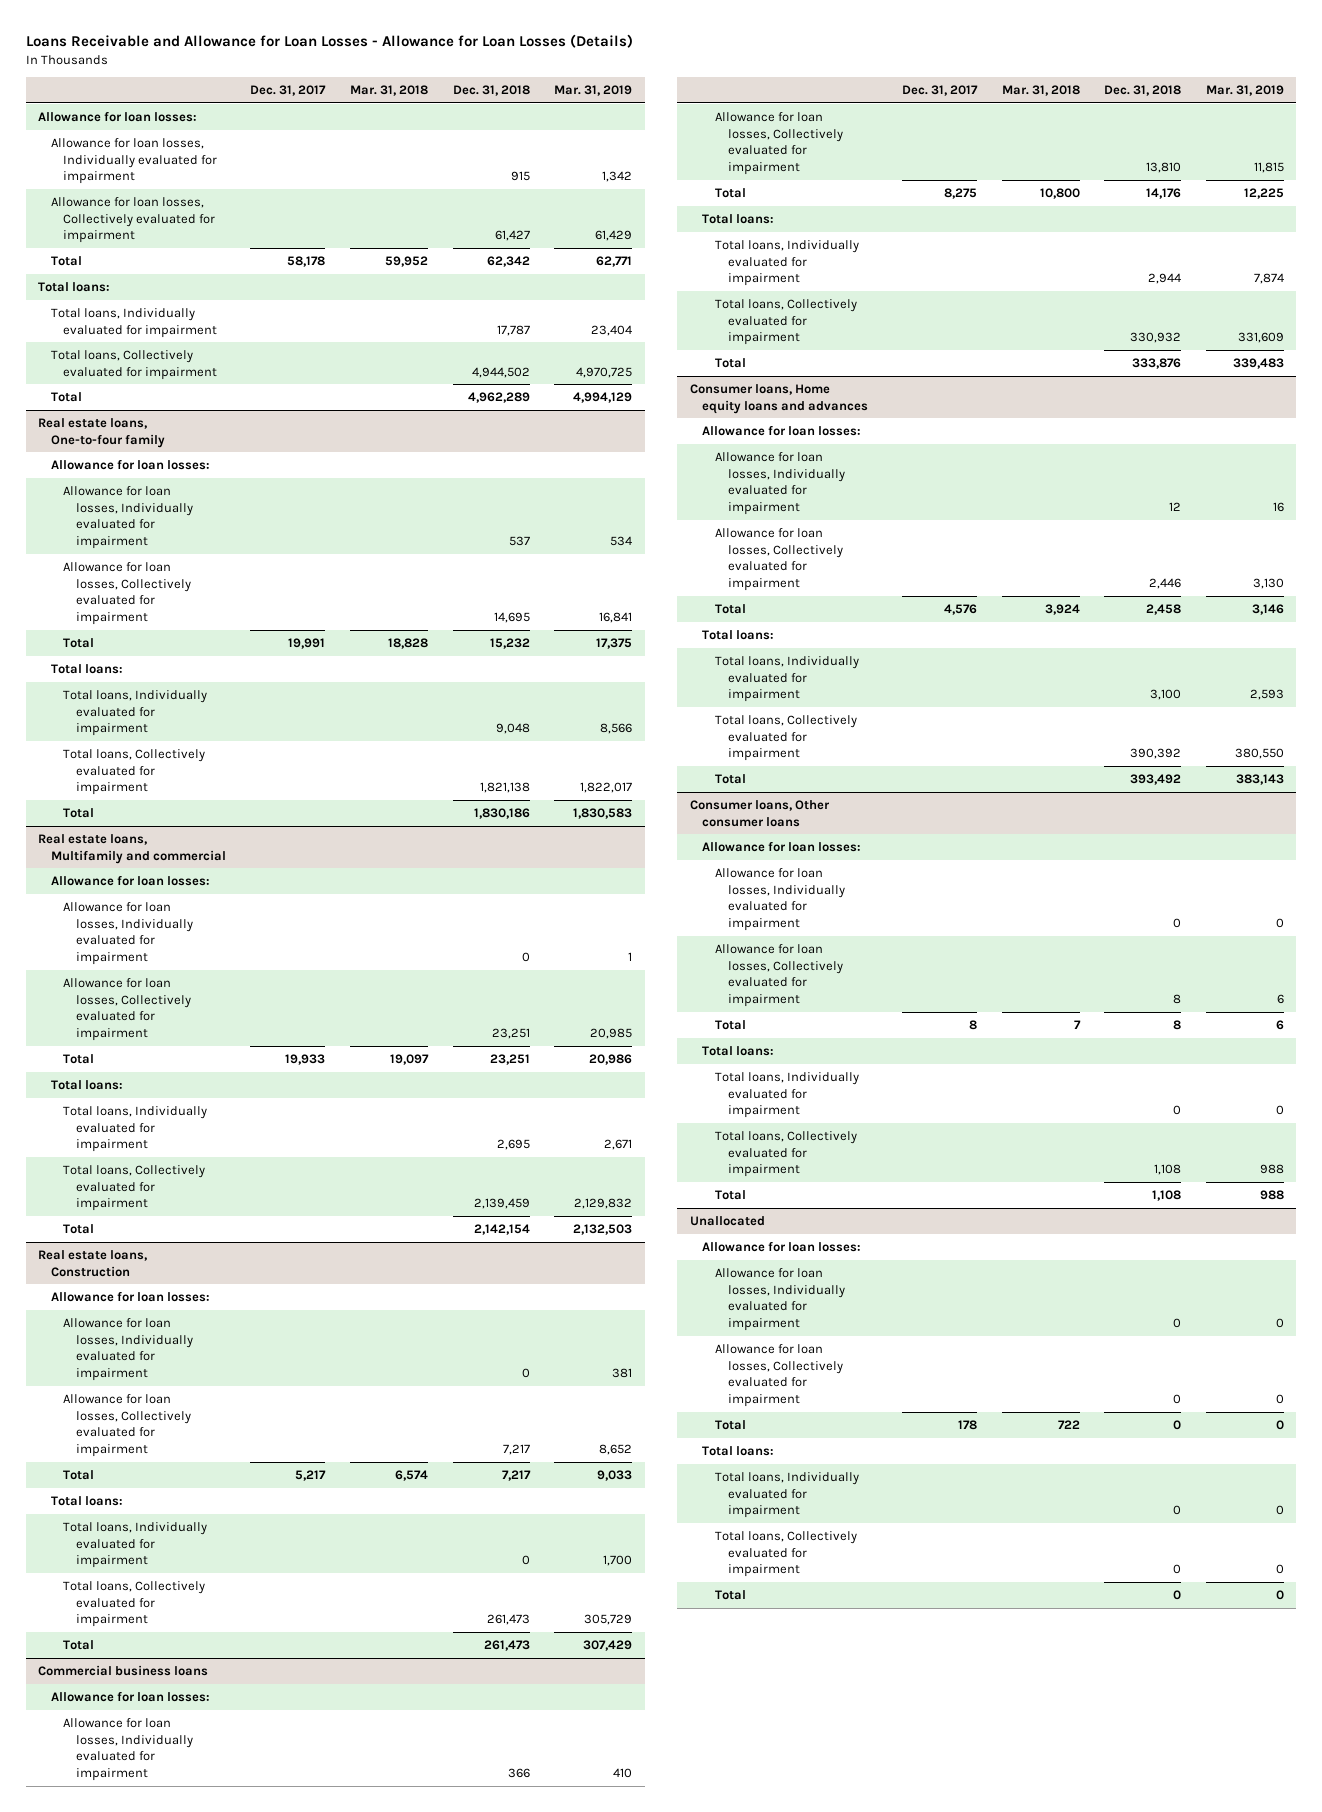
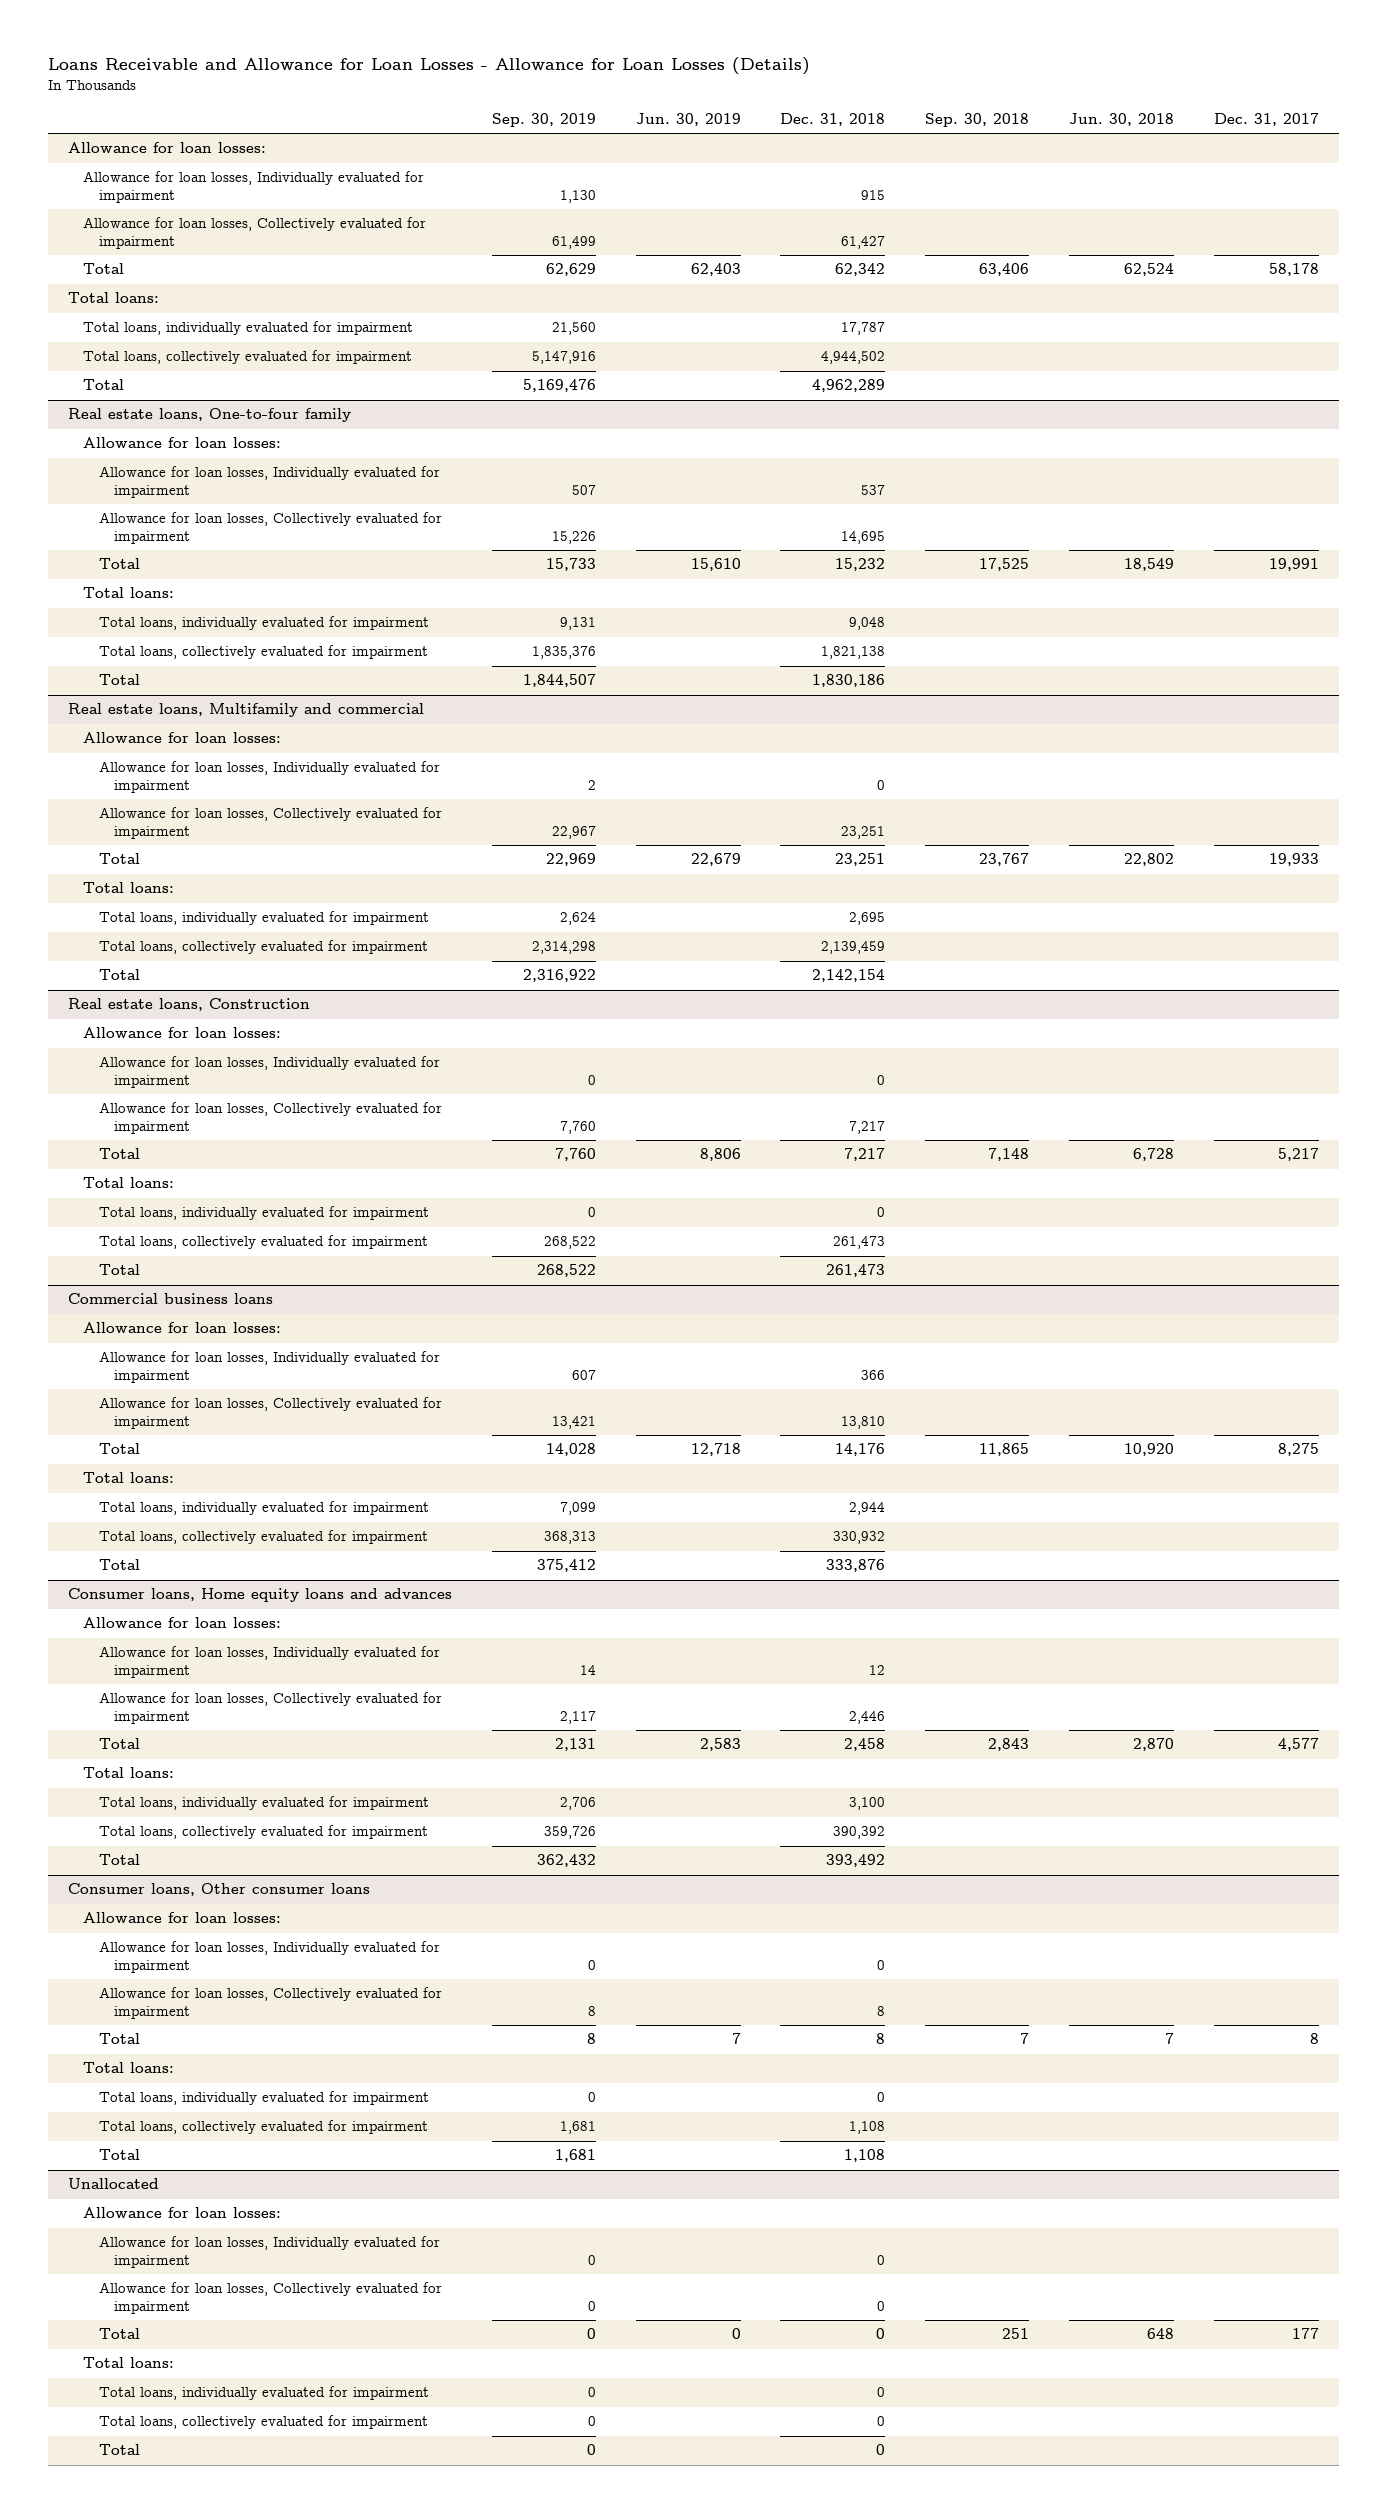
[349,84,428,96] Mar. 31, 2018 -> none
[554,84,633,96] Mar. 31, 2019 -> none
none -> [491,112,596,127] Sep. 30, 2019
none -> [635,112,741,126] Jun. 30, 2019
none -> [925,112,1030,127] Sep. 30, 2018
none -> [1069,112,1175,126] Jun. 30, 2018
[50,308,218,338] Total loans, Individually evaluated for impairment -> [83,321,414,336] Total loans, individually evaluated for impairment
[50,350,218,380] Total loans, Collectively evaluated for impairment -> [83,350,413,365] Total loans, collectively evaluated for impairment
[63,690,208,737] Total loans, Individually evaluated for impairment -> [98,616,429,631] Total loans, individually evaluated for impairment
[63,749,206,796] Total loans, Collectively evaluated for impairment -> [98,645,428,660] Total loans, collectively evaluated for impairment
[63,1106,208,1153] Total loans, Individually evaluated for impairment -> [98,911,429,926] Total loans, individually evaluated for impairment
[63,1165,206,1212] Total loans, Collectively evaluated for impairment -> [98,940,428,955] Total loans, collectively evaluated for impairment
[63,1522,208,1569] Total loans, Individually evaluated for impairment -> [98,1206,429,1221] Total loans, individually evaluated for impairment
[63,1581,206,1628] Total loans, Collectively evaluated for impairment -> [98,1235,428,1250] Total loans, collectively evaluated for impairment
[714,240,859,287] Total loans, Individually evaluated for impairment -> [98,1501,429,1516] Total loans, individually evaluated for impairment
[714,299,857,346] Total loans, Collectively evaluated for impairment -> [98,1530,428,1545] Total loans, collectively evaluated for impairment
[943,604,977,616] 4,576 -> [1278,1738,1320,1752] 4,577
[714,656,859,703] Total loans, Individually evaluated for impairment -> [98,1796,429,1811] Total loans, individually evaluated for impairment
[714,715,857,762] Total loans, Collectively evaluated for impairment -> [98,1825,428,1840] Total loans, collectively evaluated for impairment
[714,1072,859,1119] Total loans, Individually evaluated for impairment -> [98,2091,429,2106] Total loans, individually evaluated for impairment
[714,1131,857,1178] Total loans, Collectively evaluated for impairment -> [98,2120,428,2135] Total loans, collectively evaluated for impairment
[957,1420,977,1431] 178 -> [1292,2328,1320,2340] 177
[714,1472,859,1519] Total loans, Individually evaluated for impairment -> [98,2386,429,2401] Total loans, individually evaluated for impairment
[714,1531,857,1578] Total loans, Collectively evaluated for impairment -> [98,2415,428,2430] Total loans, collectively evaluated for impairment

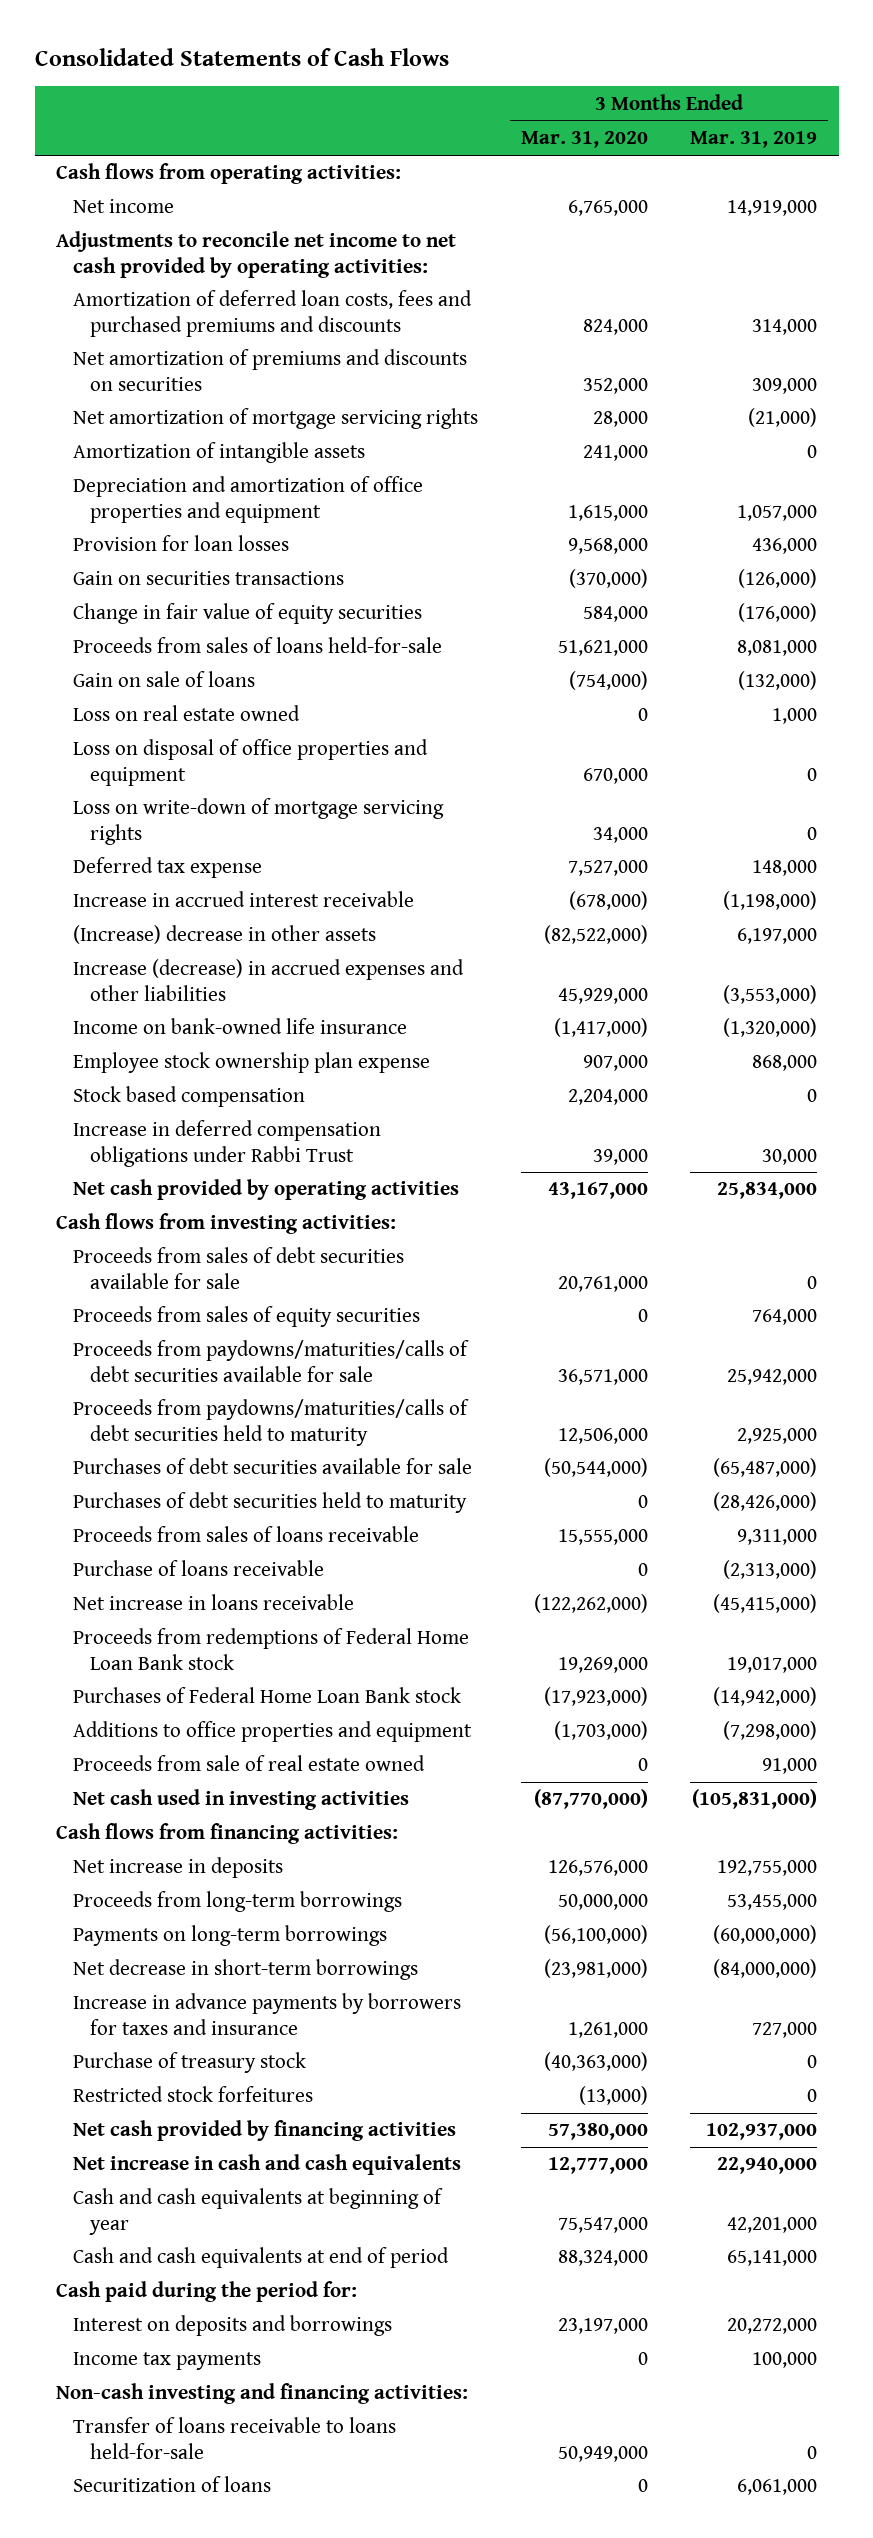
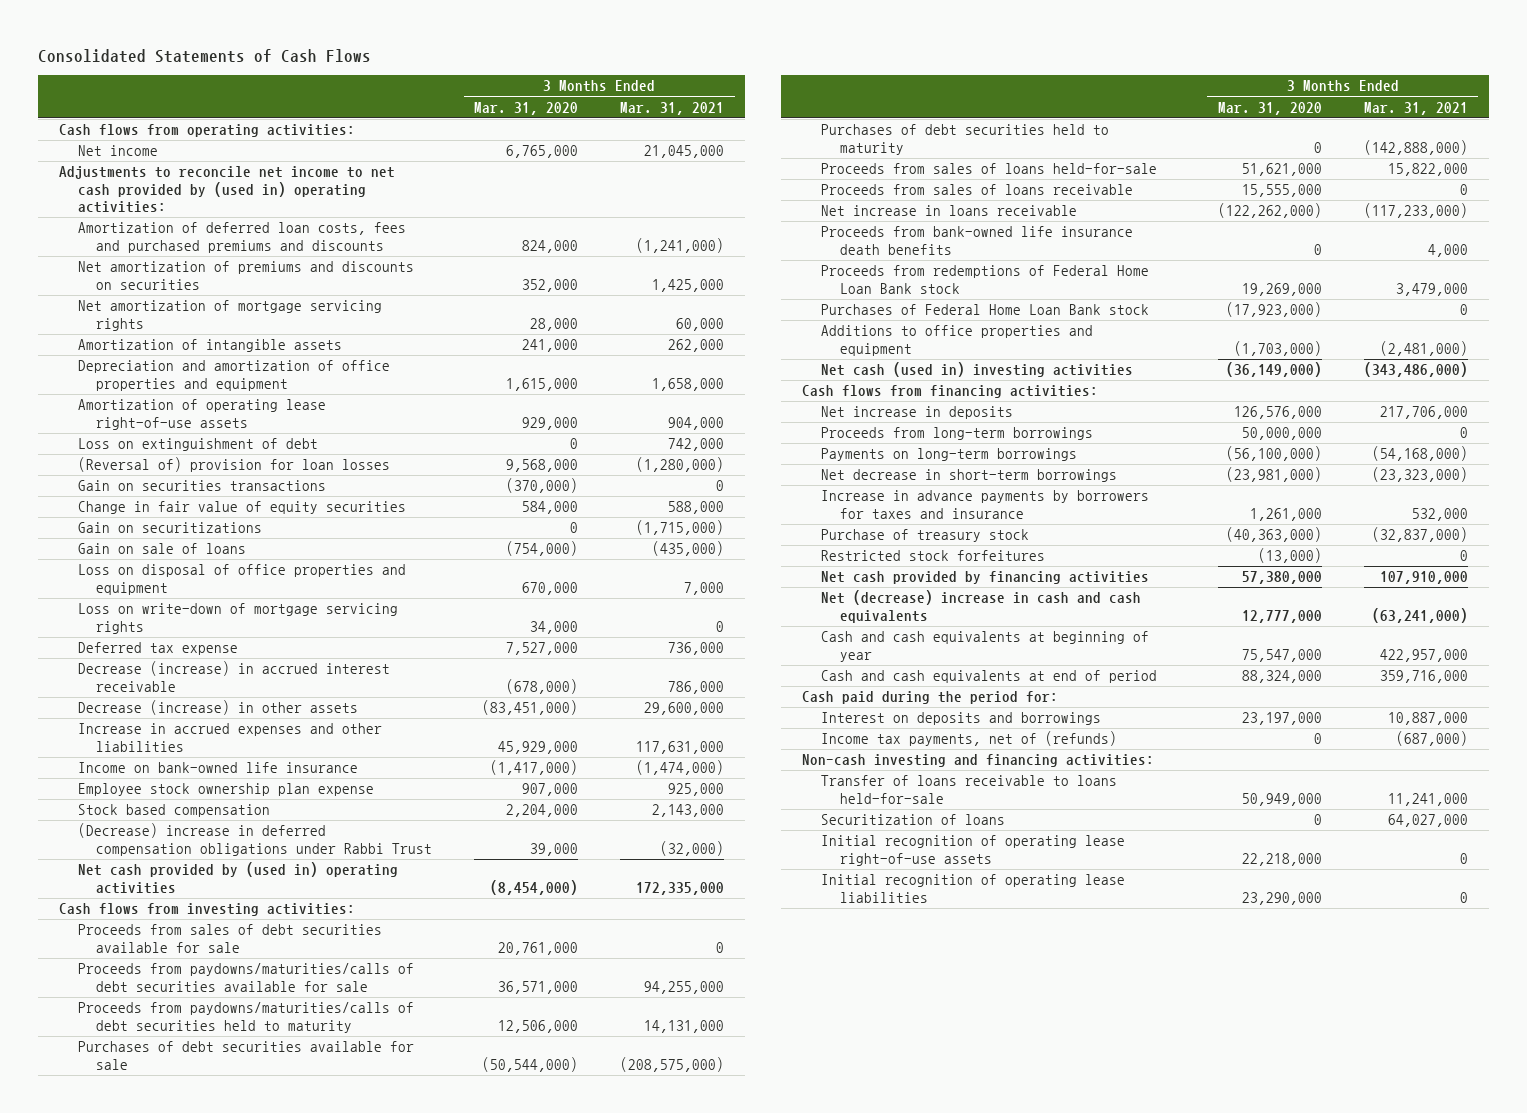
[690,131,818,149] Mar. 31, 2019 -> none
none -> [620,101,725,115] Mar. 31, 2021
[55,231,456,278] Adjustments to reconcile net income to net cash provided by operating activities: -> [58,166,395,213] Adjustments to reconcile net income to net cash provided by (used in) operating activities:
none -> [77,399,326,430] Amortization of operating lease right-of-use assets
none -> [77,438,318,452] Loss on extinguishment of debt
[73,535,290,552] Provision for loan losses -> [77,457,390,473] (Reversal of) provision for loan losses
none -> [77,522,262,534] Gain on securitizations
[73,705,301,722] Loss on real estate owned -> none
[73,891,415,908] Increase in accrued interest receivable -> [77,661,390,692] Decrease (increase) in accrued interest receivable
[73,925,377,945] (Increase) decrease in other assets -> [77,700,358,716] Decrease (increase) in other assets
[543,925,648,945] (82,522,000) -> [482,700,579,716] (83,451,000)
[73,959,465,1001] Increase (decrease) in accrued expenses and other liabilities -> [77,723,382,752] Increase in accrued expenses and other liabilities
[73,1120,382,1167] Increase in deferred compensation obligations under Rabbi Trust -> [77,823,433,856] (Decrease) increase in deferred compensation obligations under Rabbi Trust
[73,1179,460,1201] Net cash provided by operating activities -> [77,862,398,894] Net cash provided by (used in) operating activities
[547,1182,648,1200] 43,167,000 -> [490,879,579,895] (8,454,000)
[73,1306,421,1328] Proceeds from sales of equity securities -> none
[73,637,443,654] Proceeds from sales of loans held-for-sale -> [821,163,1158,175] Proceeds from sales of loans held-for-sale
[73,1560,325,1577] Purchase of loans receivable -> none
none -> [821,226,1134,255] Proceeds from bank-owned life insurance death benefits
[73,1755,426,1772] Proceeds from sale of real estate owned -> none
[73,1789,410,1811] Net cash used in investing activities -> [821,362,1134,378] Net cash (used in) investing activities
[533,1789,648,1810] (87,770,000) -> [1225,362,1322,378] (36,149,000)
[73,2154,462,2176] Net increase in cash and cash equivalents -> [821,590,1142,623] Net (decrease) increase in cash and cash equivalents
[73,2352,262,2371] Income tax payments -> [821,731,1118,747] Income tax payments, net of (refunds)
none -> [821,835,1126,866] Initial recognition of operating lease right-of-use assets
none -> [821,874,1126,903] Initial recognition of operating lease liabilities

